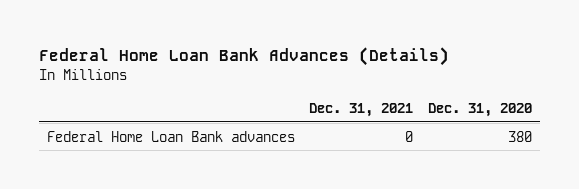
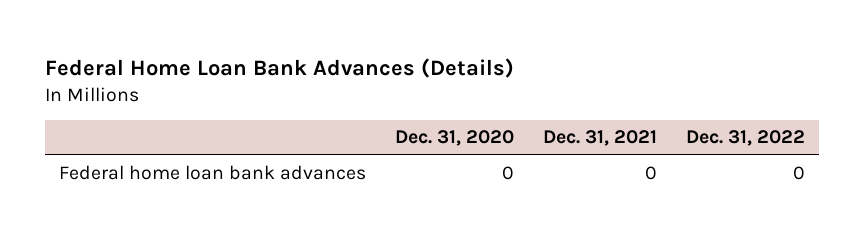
none -> [685,130,805,147] Dec. 31, 2022
[46,130,295,142] Federal Home Loan Bank advances -> [59,165,367,181] Federal home loan bank advances
[508,130,533,142] 380 -> [502,166,515,181] 0

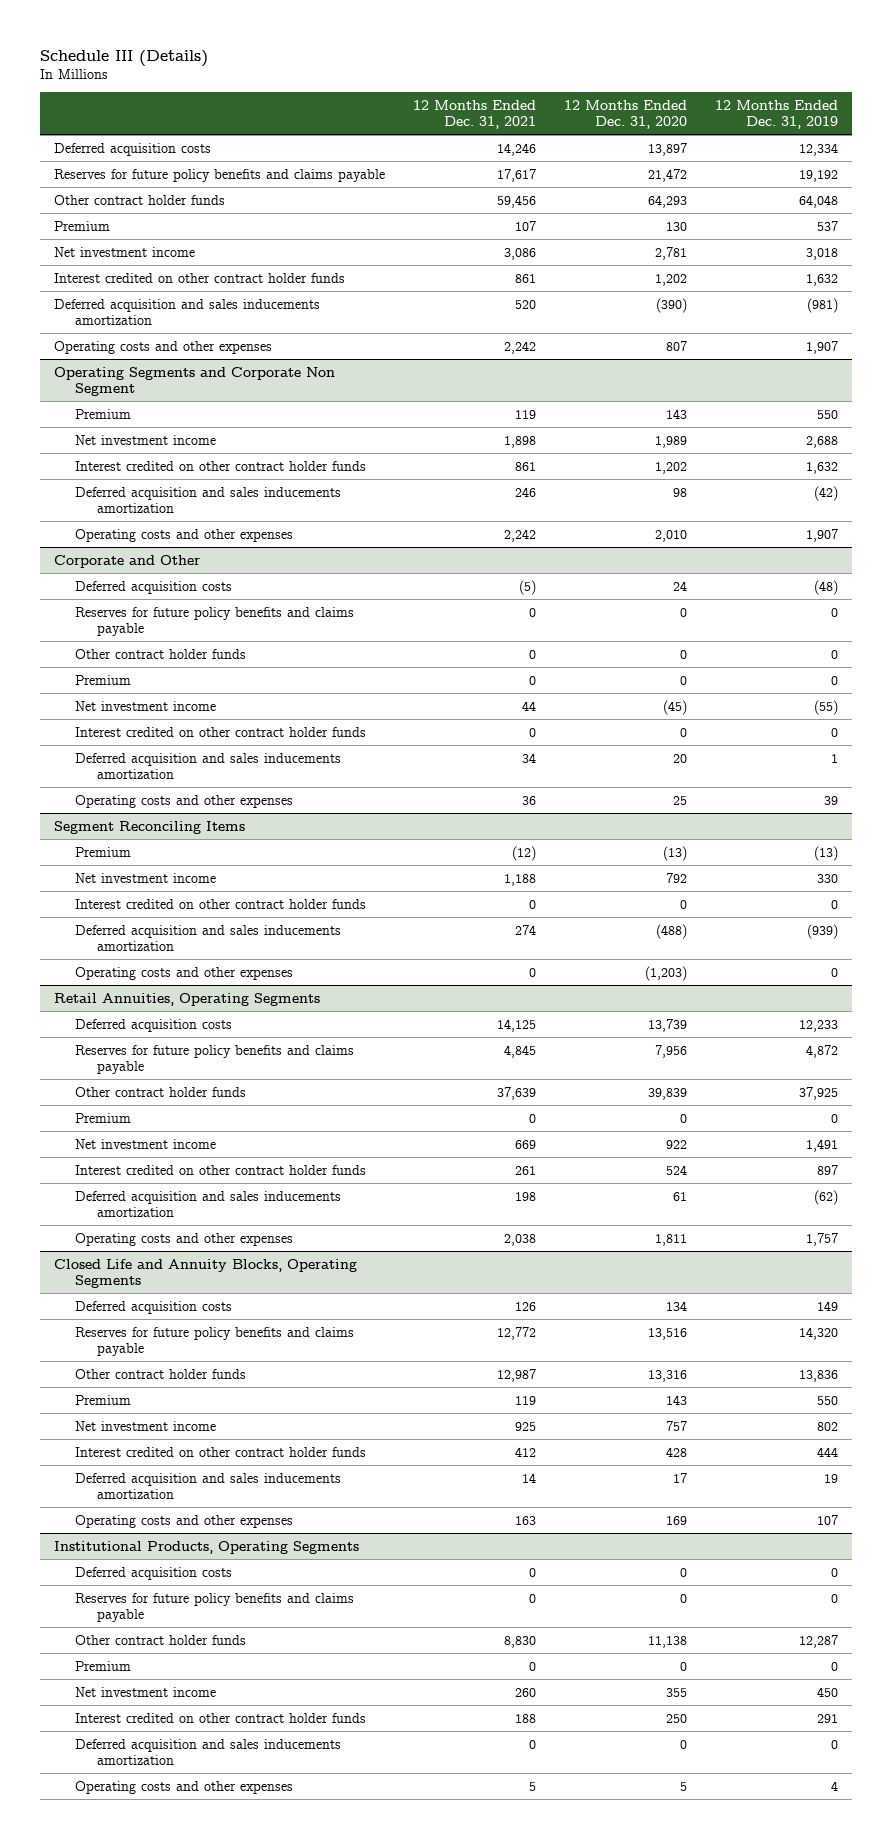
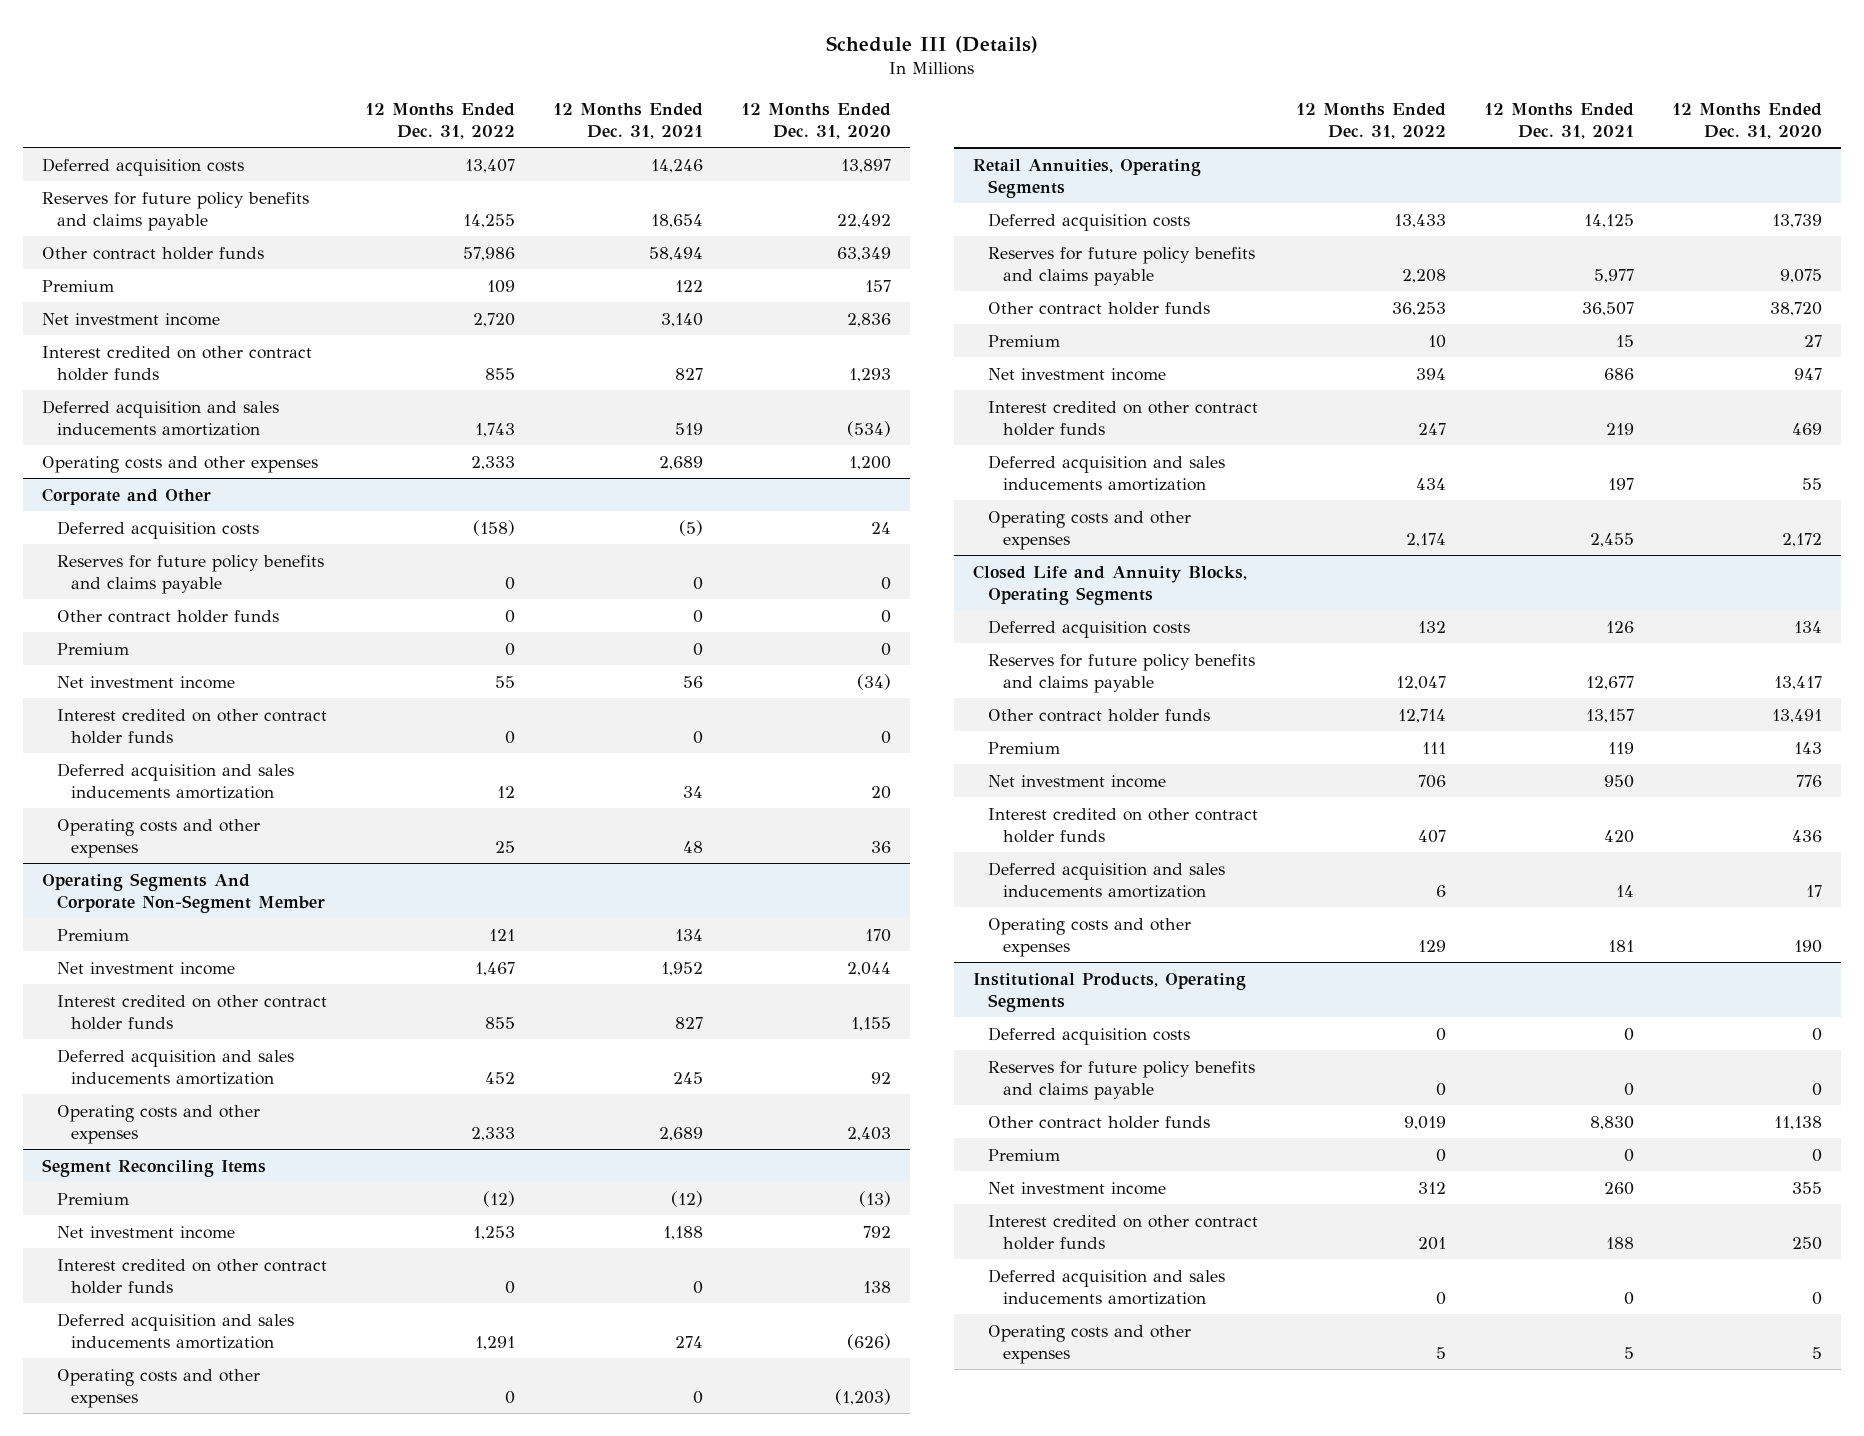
[714,99,838,129] 12 Months Ended Dec. 31, 2019 -> none
none -> [364,102,515,139] 12 Months Ended Dec. 31, 2022
[53,366,335,396] Operating Segments and Corporate Non Segment -> none
[75,408,132,419] Premium -> none
[75,434,217,445] Net investment income -> none
[75,460,367,471] Interest credited on other contract holder funds -> none
[75,486,342,513] Deferred acquisition and sales inducements amortization -> none
[75,528,294,542] Operating costs and other expenses -> none
[496,168,536,182] 17,617 -> [650,213,703,228] 18,654
[647,168,687,182] 21,472 -> [837,213,892,228] 22,492
[496,194,536,208] 59,456 -> [648,246,703,261] 58,494
[647,194,687,208] 64,293 -> [837,246,892,261] 63,349
[514,220,536,231] 107 -> [674,279,703,292] 122
[665,221,687,231] 130 -> [865,279,892,292] 157
[503,247,536,260] 3,086 -> [660,312,703,327] 3,140
[654,246,687,260] 2,781 -> [847,312,892,327] 2,836
[514,273,536,283] 861 -> [674,367,703,380] 827
[654,273,687,286] 1,202 -> [849,367,892,382] 1,293
[514,299,536,309] 520 -> [674,422,703,435] 519
[655,297,687,313] (390) -> [847,420,892,437] (534)
[503,340,536,354] 2,242 -> [658,455,703,470] 2,689
[665,340,687,351] 807 -> [849,455,892,470] 1,200
[521,700,536,711] 44 -> [682,675,703,688] 56
[662,699,687,715] (45) -> [857,673,892,690] (34)
[521,795,536,805] 36 -> [682,840,703,853] 48
[672,795,687,805] 25 -> [871,840,892,853] 36
none -> [42,872,325,913] Operating Segments And Corporate Non-Segment Member
none -> [56,928,129,941] Premium
none -> [56,961,235,975] Net investment income
none -> [56,994,327,1030] Interest credited on other contract holder funds
none -> [56,1048,294,1085] Deferred acquisition and sales inducements amortization
none -> [56,1104,260,1144] Operating costs and other expenses
[679,899,687,909] 0 -> [863,1280,892,1293] 138
[655,923,687,939] (488) -> [847,1333,892,1350] (626)
[503,1044,536,1058] 4,845 -> [1594,268,1635,283] 5,977
[654,1044,687,1058] 7,956 -> [1780,268,1823,283] 9,075
[496,1086,536,1100] 37,639 -> [1582,301,1635,316] 36,507
[647,1087,687,1100] 39,839 -> [1770,301,1823,316] 38,720
[528,1113,536,1123] 0 -> [1616,334,1635,347] 15
[679,1113,687,1123] 0 -> [1804,334,1823,347] 27
[514,1139,536,1149] 669 -> [1604,367,1635,380] 686
[665,1139,687,1149] 922 -> [1794,367,1823,380] 947
[514,1165,536,1175] 261 -> [1606,422,1635,435] 219
[665,1164,687,1175] 524 -> [1792,422,1823,435] 469
[514,1191,536,1201] 198 -> [1608,477,1635,490] 197
[672,1191,687,1201] 61 -> [1802,477,1823,490] 55
[503,1233,536,1246] 2,038 -> [1590,532,1635,547] 2,455
[654,1233,687,1246] 1,811 -> [1782,532,1823,547] 2,172
[496,1326,536,1340] 12,772 -> [1586,675,1635,690] 12,677
[647,1327,687,1340] 13,516 -> [1774,675,1823,690] 13,417
[496,1368,536,1382] 12,987 -> [1586,708,1635,723] 13,157
[647,1369,687,1382] 13,316 -> [1772,708,1823,723] 13,491
[514,1421,536,1431] 925 -> [1604,774,1635,788] 950
[665,1420,687,1431] 757 -> [1796,774,1823,787] 776
[514,1446,536,1457] 412 -> [1604,829,1635,843] 420
[665,1446,687,1457] 428 -> [1792,829,1823,842] 436
[514,1515,536,1525] 163 -> [1608,939,1635,952] 181
[665,1515,687,1525] 169 -> [1794,939,1823,953] 190

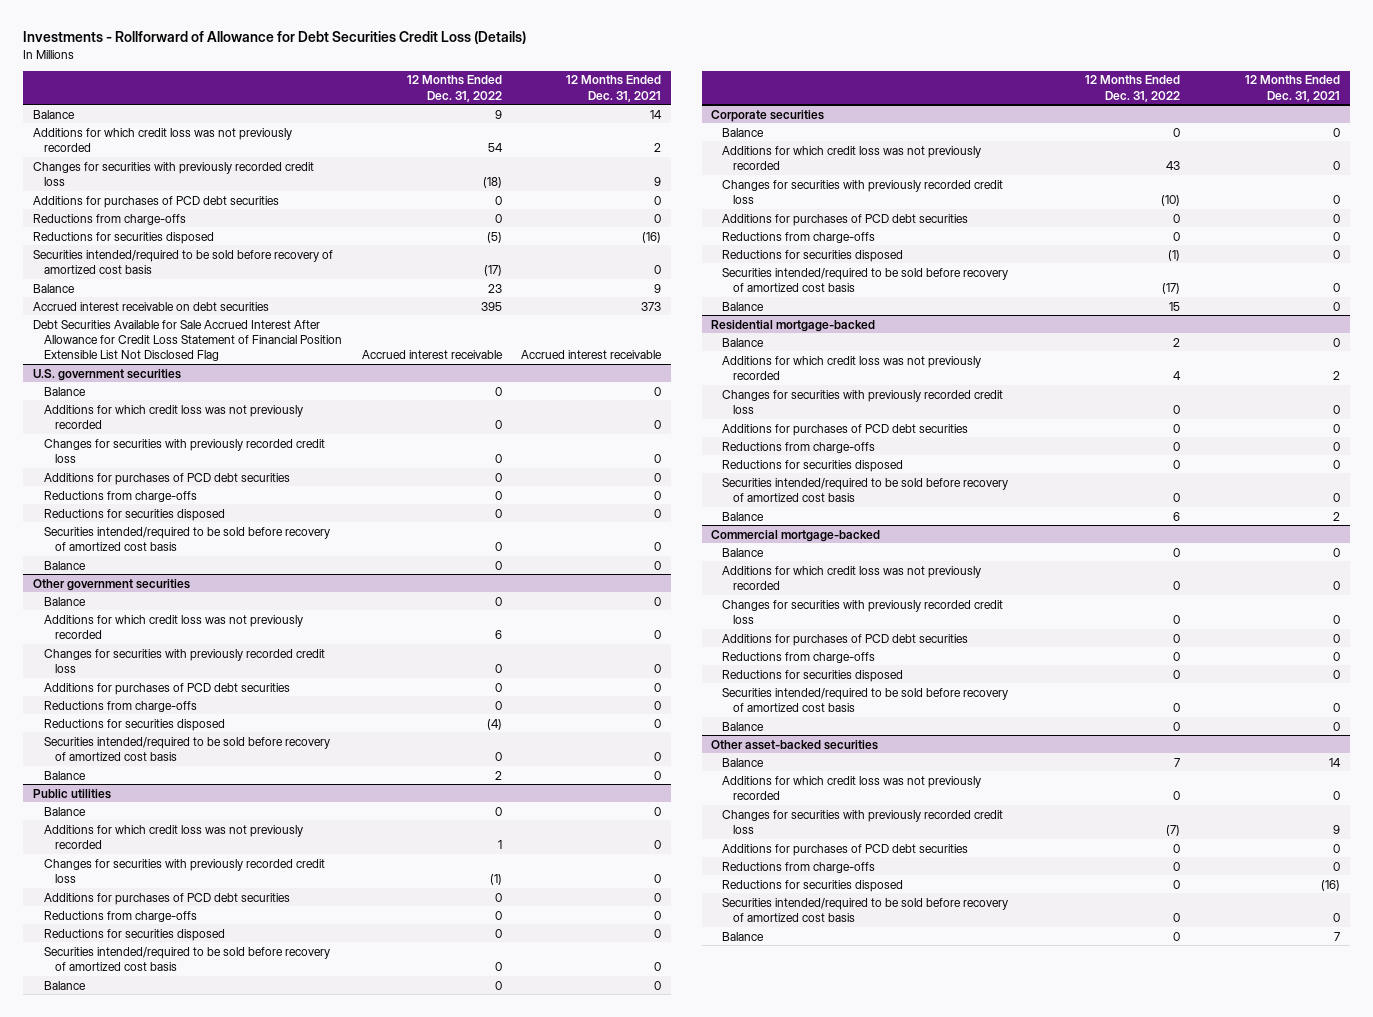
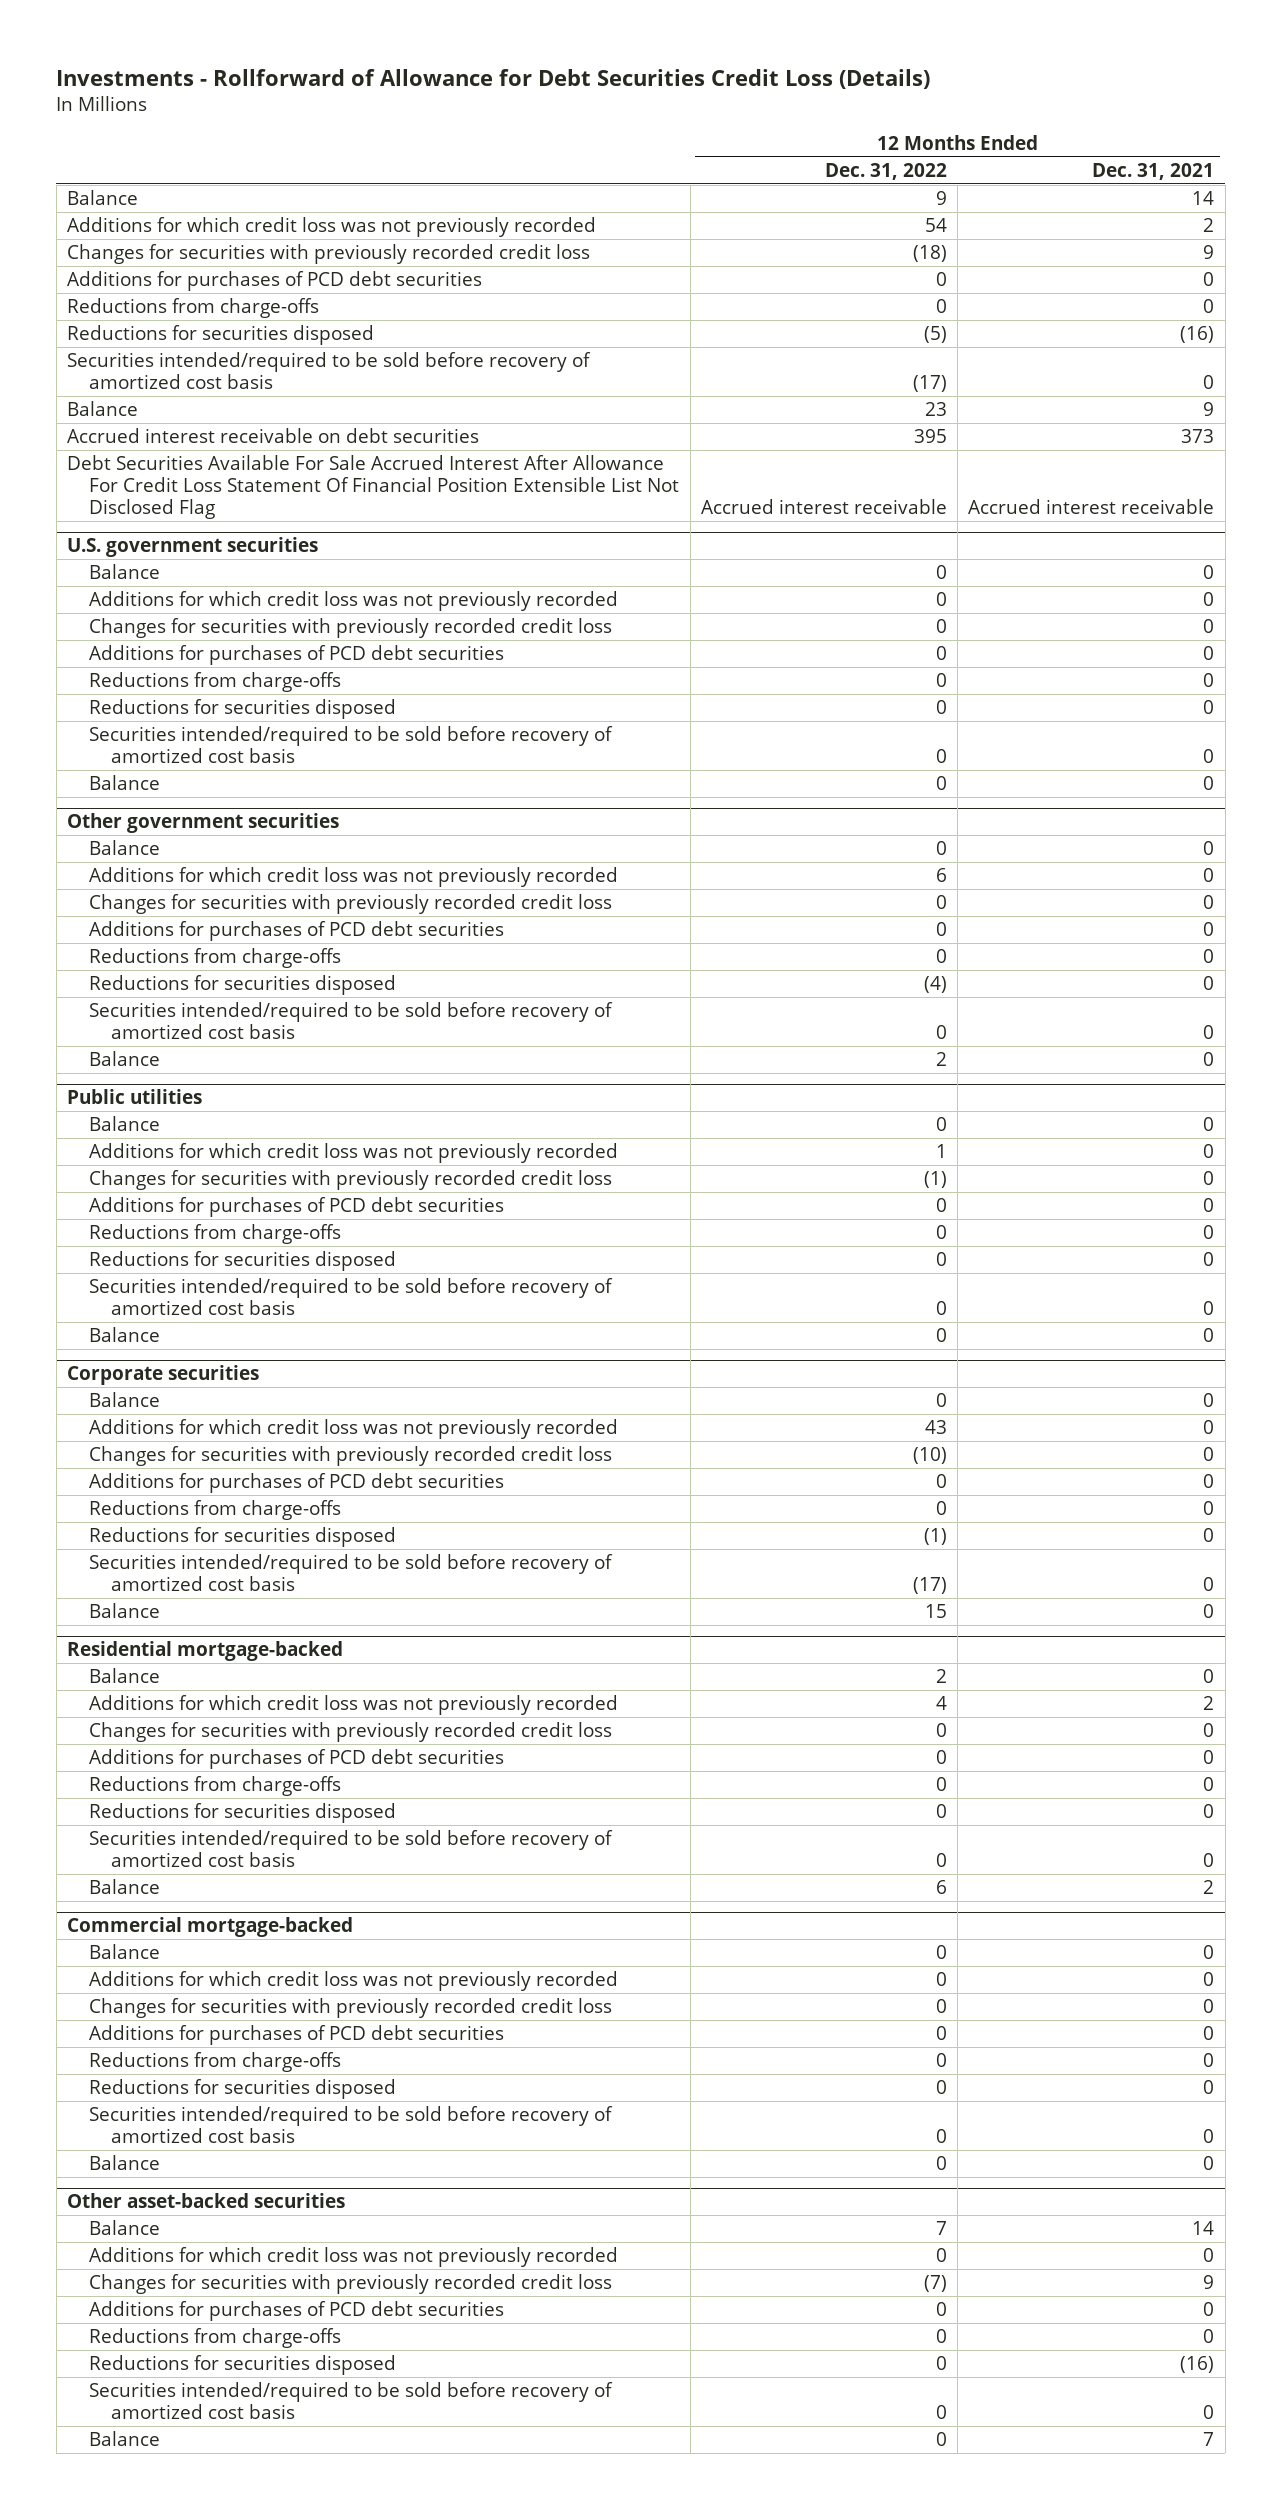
[32,319,342,362] Debt Securities Available for Sale Accrued Interest After Allowance for Credit Loss Statement of Financial Position Extensible List Not Disclosed Flag -> [67,455,680,520] Debt Securities Available For Sale Accrued Interest After Allowance For Credit Loss Statement Of Financial Position Extensible List Not Disclosed Flag

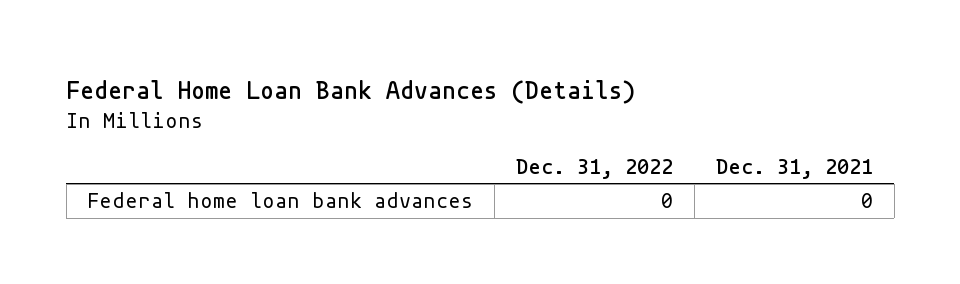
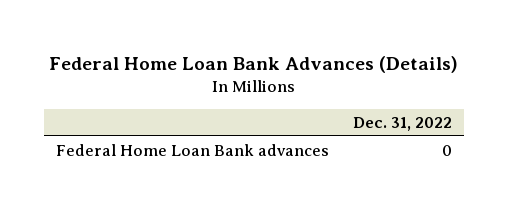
[715,158,873,179] Dec. 31, 2021 -> none
[87,192,474,209] Federal home loan bank advances -> [56,144,330,157] Federal Home Loan Bank advances

